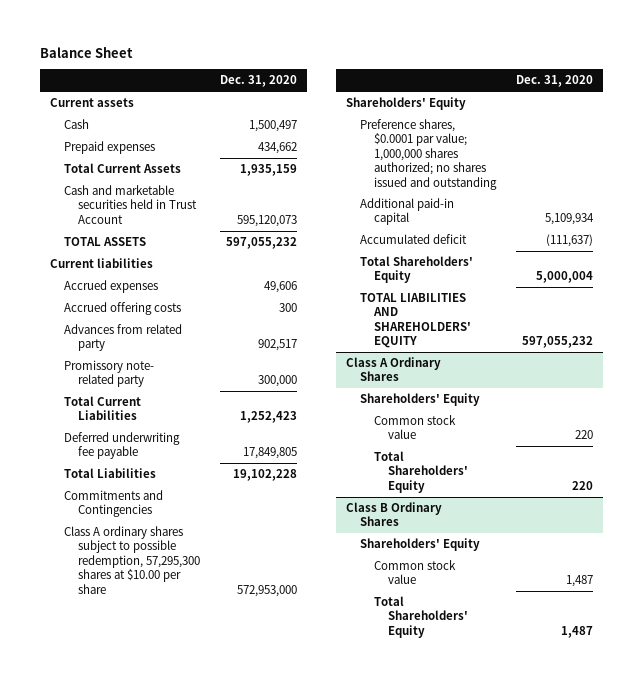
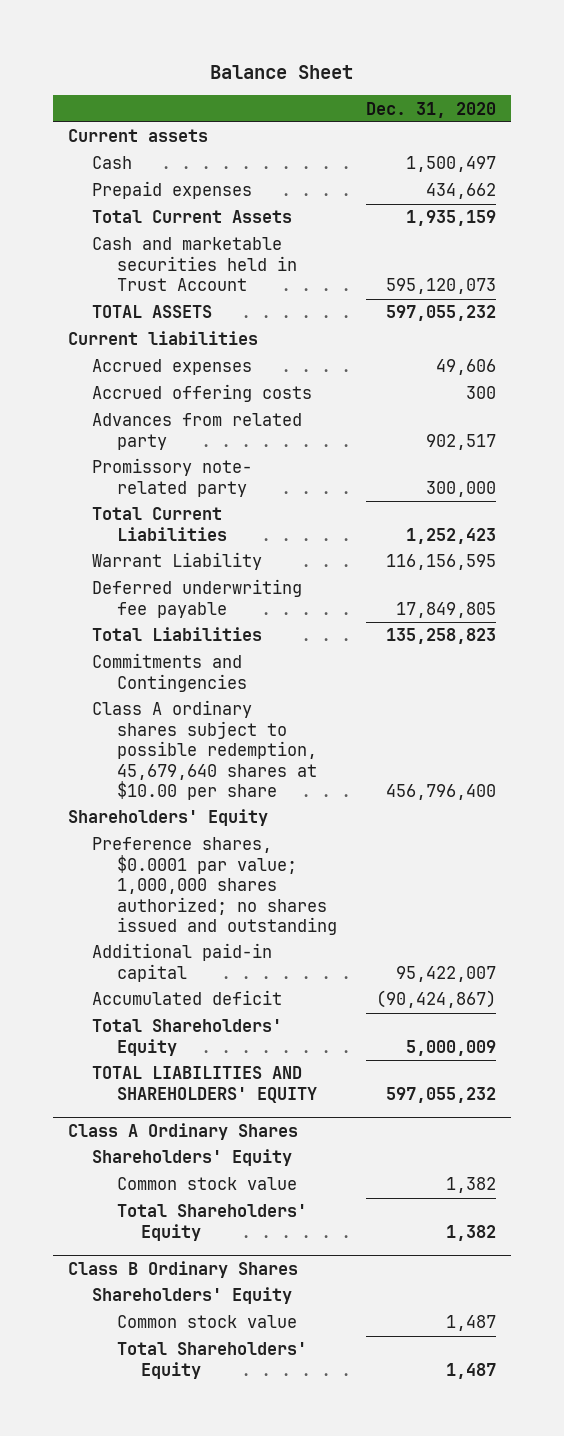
none -> [92,552,263,571] Warrant Liability
[233,469,298,482] 19,102,228 -> [386,628,497,645] 135,258,823
[63,526,200,594] Class A ordinary shares subject to possible redemption, 57,295,300 shares at $10.00 per share -> [92,700,317,801] Class A ordinary shares subject to possible redemption, 45,679,640 shares at $10.00 per share
[237,584,298,597] 572,953,000 -> [386,784,497,801] 456,796,400
[544,213,594,226] 5,109,934 -> [396,965,497,982] 95,422,007
[545,234,593,248] (111,637) -> [376,990,497,1009] (90,424,867)
[535,271,593,284] 5,000,004 -> [406,1039,497,1056] 5,000,009
[574,430,593,440] 220 -> [446,1177,497,1194] 1,382
[571,480,593,490] 220 -> [446,1224,497,1241] 1,382

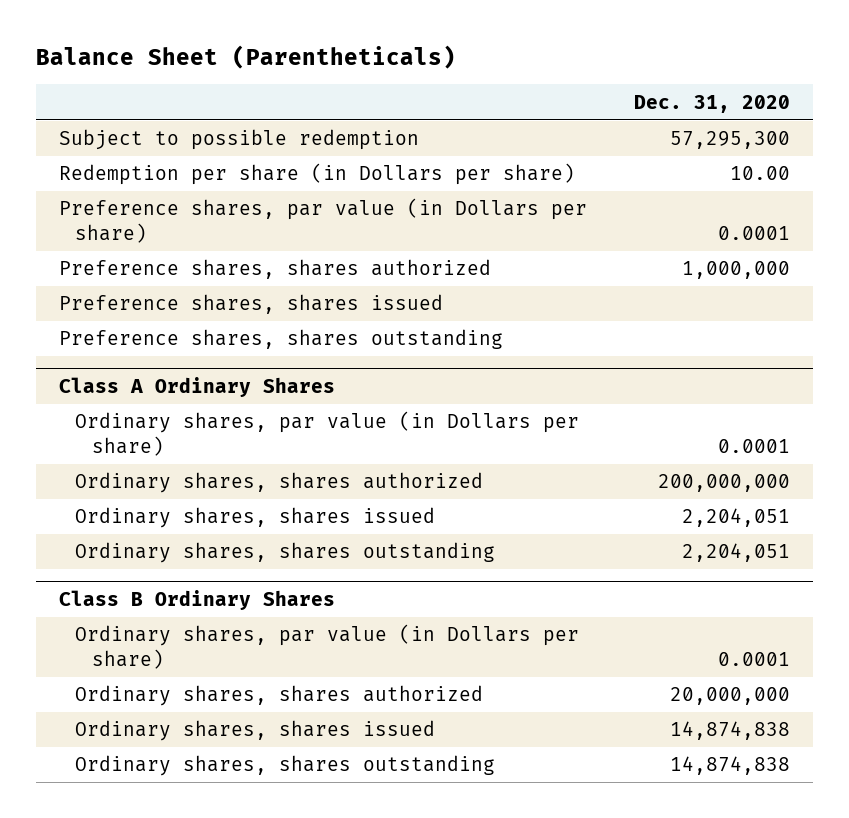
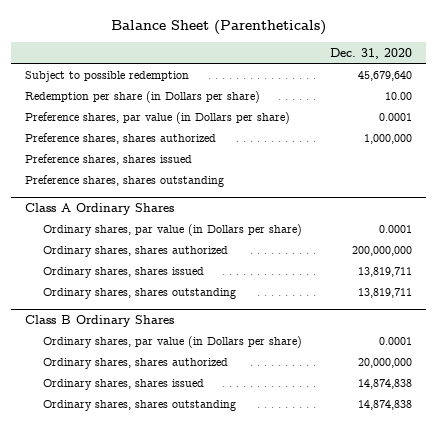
[669,131,790,150] 57,295,300 -> [358,70,413,81] 45,679,640
[681,508,790,528] 2,204,051 -> [358,266,413,277] 13,819,711
[681,543,790,563] 2,204,051 -> [358,287,413,298] 13,819,711

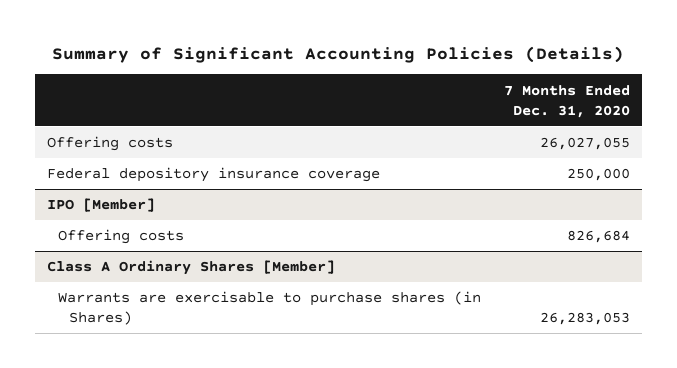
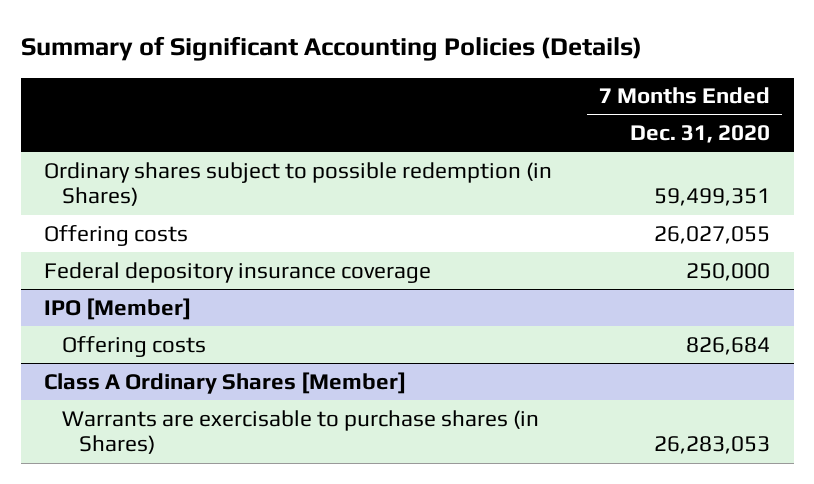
none -> [44,161,553,207] Ordinary shares subject to possible redemption (in Shares)

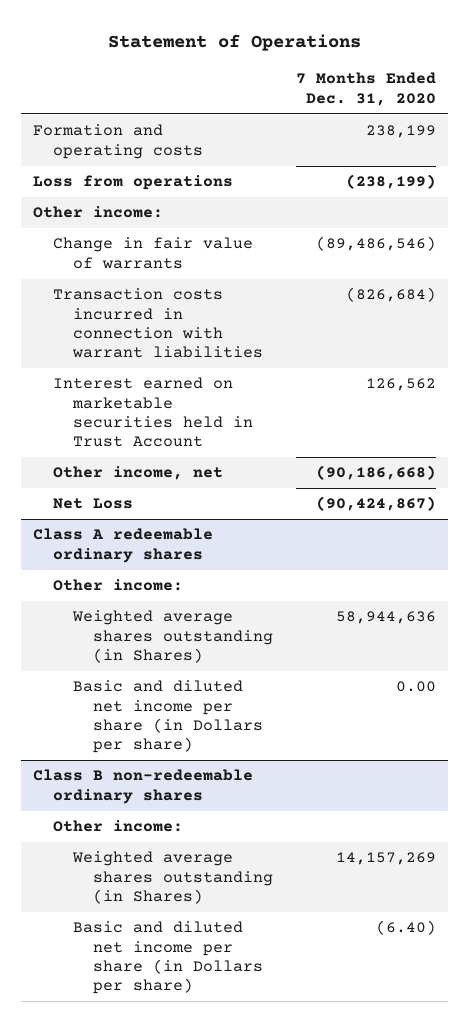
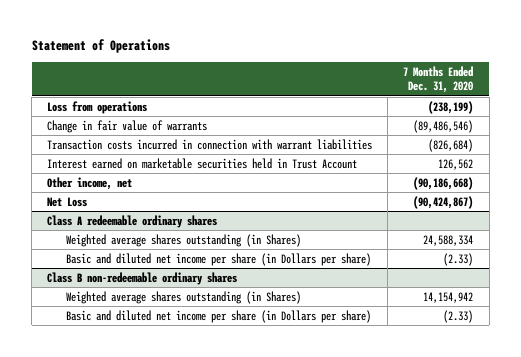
[32,124,203,159] Formation and operating costs -> none
[32,206,163,219] Other income: -> none
[52,579,183,592] Other income: -> none
[336,611,437,625] 58,944,636 -> [423,234,474,246] 24,588,334
[396,681,437,693] 0.00 -> [443,252,474,266] (2.33)
[52,820,183,833] Other income: -> none
[336,852,437,866] 14,157,269 -> [423,291,474,303] 14,154,942
[376,920,437,936] (6.40) -> [443,309,474,323] (2.33)

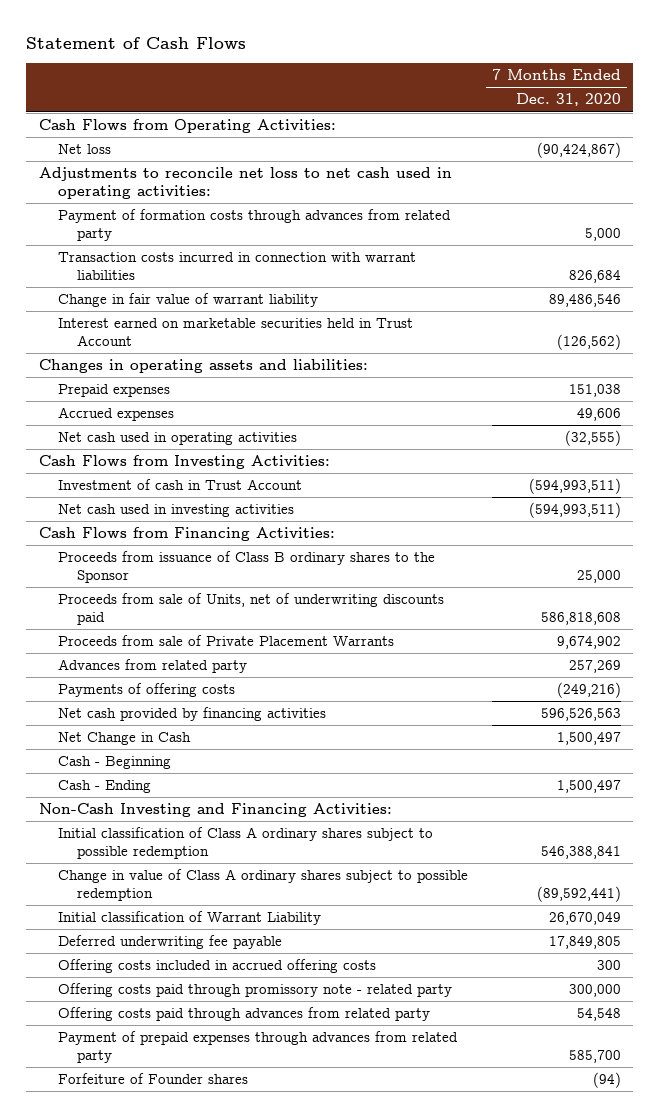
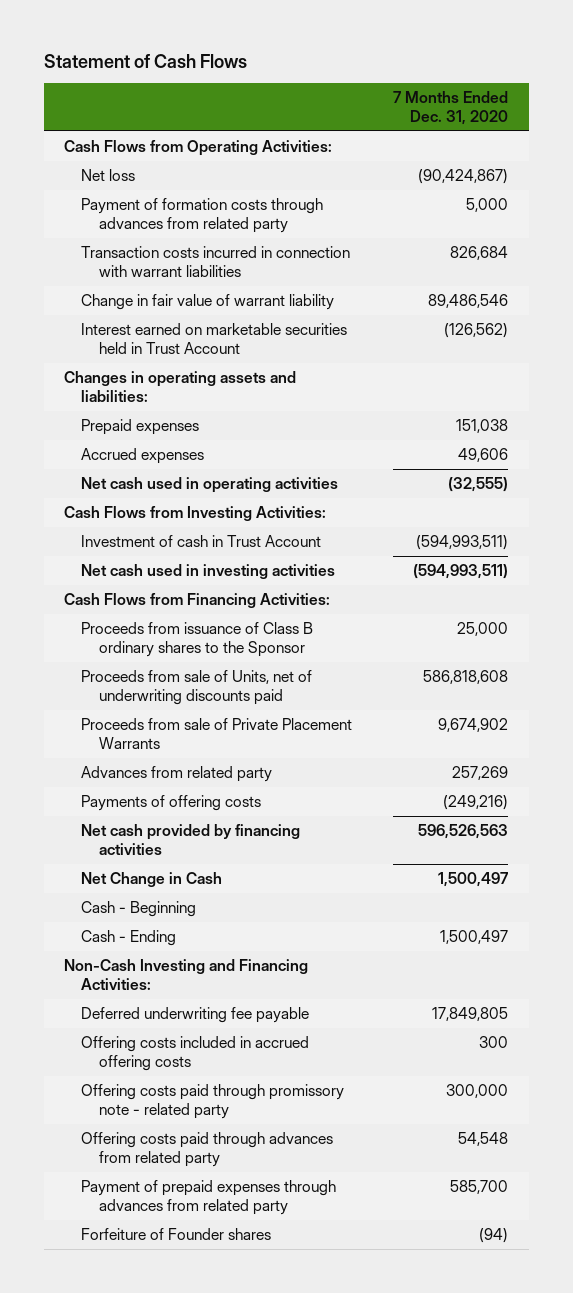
[38,167,452,199] Adjustments to reconcile net loss to net cash used in operating activities: -> none
[57,827,433,859] Initial classification of Class A ordinary shares subject to possible redemption -> none
[57,869,468,901] Change in value of Class A ordinary shares subject to possible redemption -> none
[57,911,321,926] Initial classification of Warrant Liability -> none

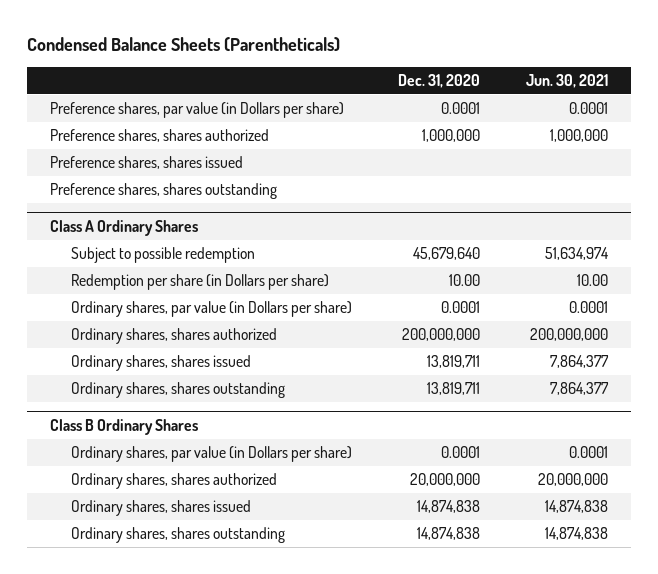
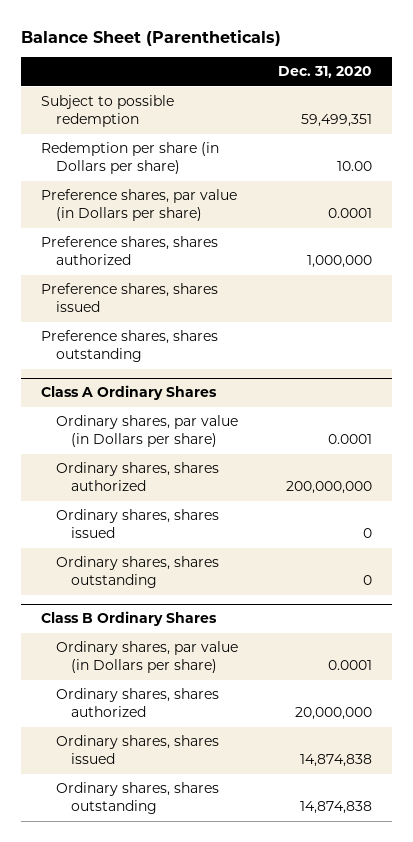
[26,37,340,53] Condensed Balance Sheets (Parentheticals) -> [21,30,282,47] Balance Sheet (Parentheticals)
[525,74,608,89] Jun. 30, 2021 -> none
none -> [41,95,175,128] Subject to possible redemption
none -> [41,142,220,175] Redemption per share (in Dollars per share)
[70,247,255,264] Subject to possible redemption -> none
[70,274,329,291] Redemption per share (in Dollars per share) -> none
[426,355,480,369] 13,819,711 -> [362,528,372,539] 0
[426,382,480,396] 13,819,711 -> [362,575,372,586] 0

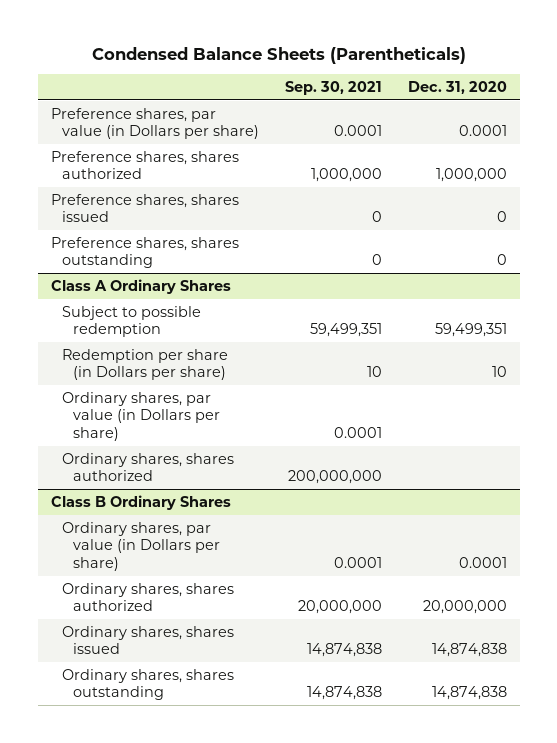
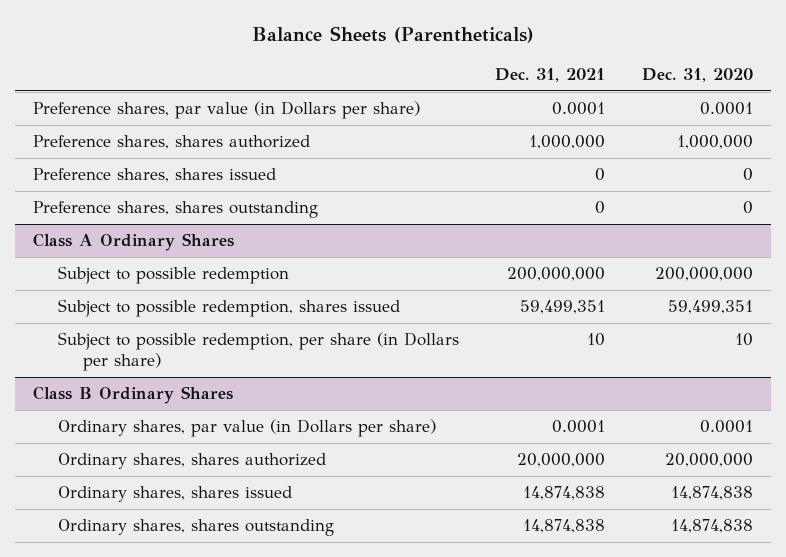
[91,46,466,64] Condensed Balance Sheets (Parentheticals) -> [252,26,535,44] Balance Sheets (Parentheticals)
[284,80,382,95] Sep. 30, 2021 -> none
none -> [495,68,606,83] Dec. 31, 2021
[61,391,220,441] Ordinary shares, par value (in Dollars per share) -> none
[61,452,234,482] Ordinary shares, shares authorized -> none
[434,323,507,338] 59,499,351 -> [654,267,753,282] 200,000,000
none -> [58,299,401,318] Subject to possible redemption, shares issued
[61,348,228,381] Redemption per share (in Dollars per share) -> [58,332,460,372] Subject to possible redemption, per share (in Dollars per share)

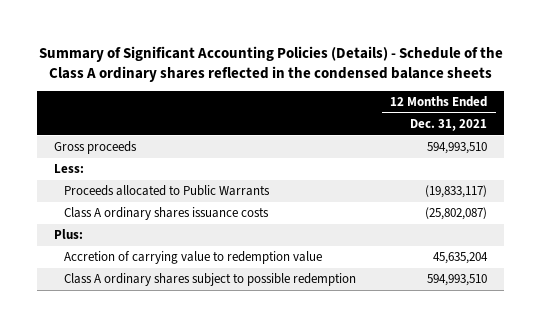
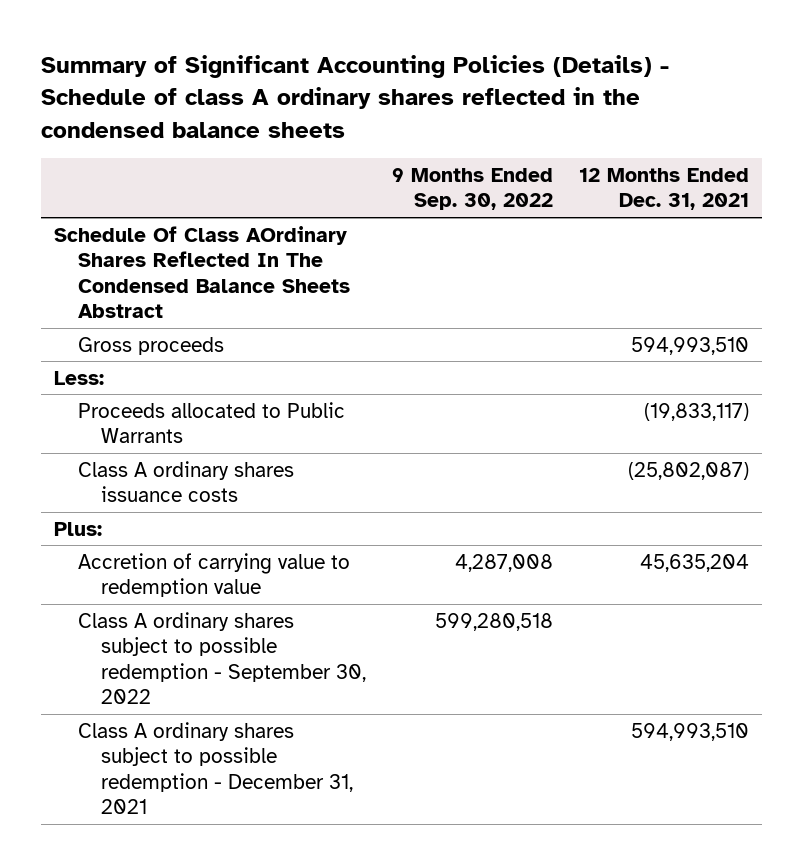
[38,45,503,82] Summary of Significant Accounting Policies (Details) - Schedule of the Class A ordinary shares reflected in the condensed balance sheets -> [40,55,669,138] Summary of Significant Accounting Policies (Details) - Schedule of class A ordinary shares reflected in the condensed balance sheets
none -> [392,168,554,211] 9 Months Ended Sep. 30, 2022
none -> [53,225,350,318] Schedule Of Class AOrdinary Shares Reflected In The Condensed Balance Sheets Abstract
none -> [77,611,367,704] Class A ordinary shares subject to possible redemption - September 30, 2022
[64,273,357,287] Class A ordinary shares subject to possible redemption -> [77,721,354,814] Class A ordinary shares subject to possible redemption - December 31, 2021

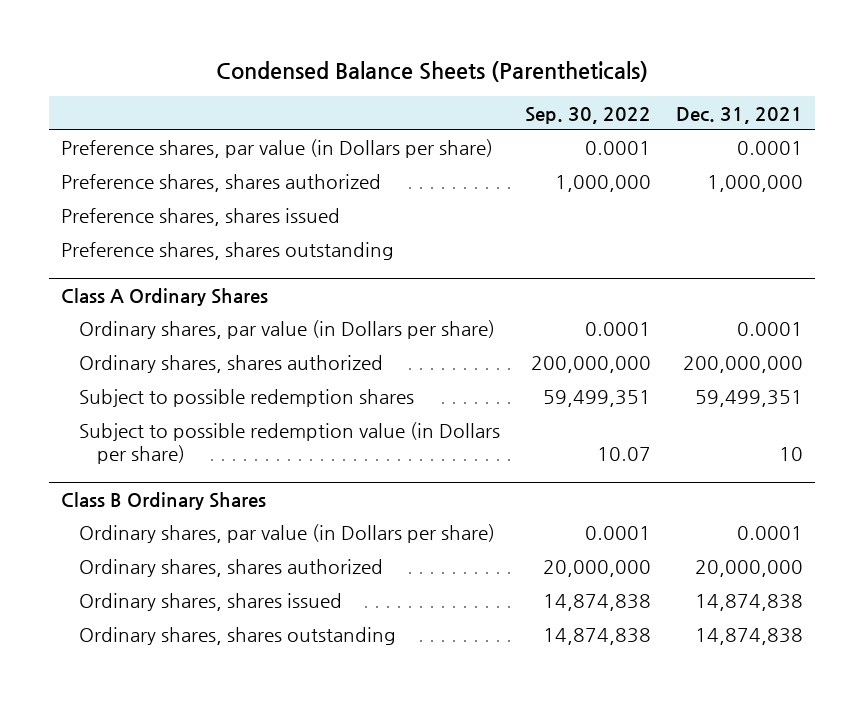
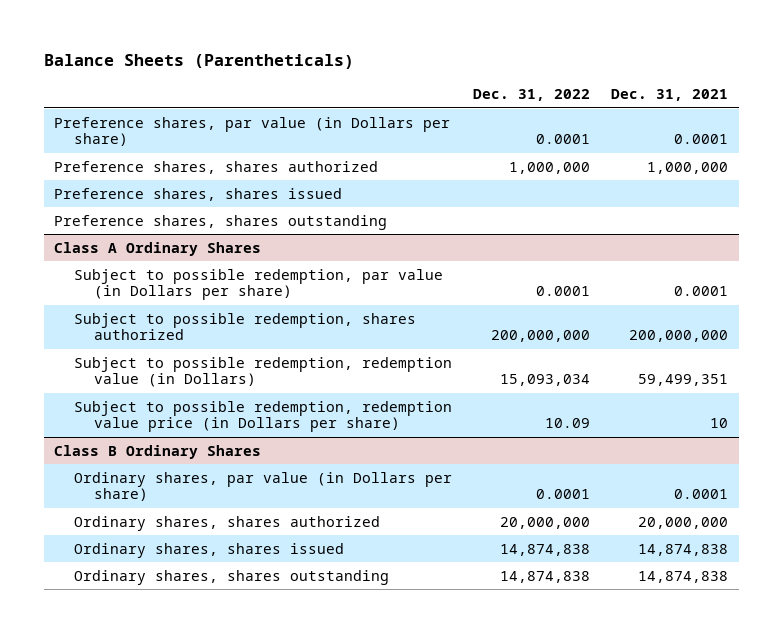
[215,60,648,82] Condensed Balance Sheets (Parentheticals) -> [43,54,354,70] Balance Sheets (Parentheticals)
[524,106,651,124] Sep. 30, 2022 -> none
none -> [473,89,591,102] Dec. 31, 2022
[79,320,496,340] Ordinary shares, par value (in Dollars per share) -> [73,268,443,301] Subject to possible redemption, par value (in Dollars per share)
[79,355,384,374] Ordinary shares, shares authorized -> [73,312,416,341] Subject to possible redemption, shares authorized
[79,389,415,408] Subject to possible redemption shares -> [73,356,452,388] Subject to possible redemption, redemption value (in Dollars)
[79,422,501,465] Subject to possible redemption value (in Dollars per share) -> [73,400,452,433] Subject to possible redemption, redemption value price (in Dollars per share)

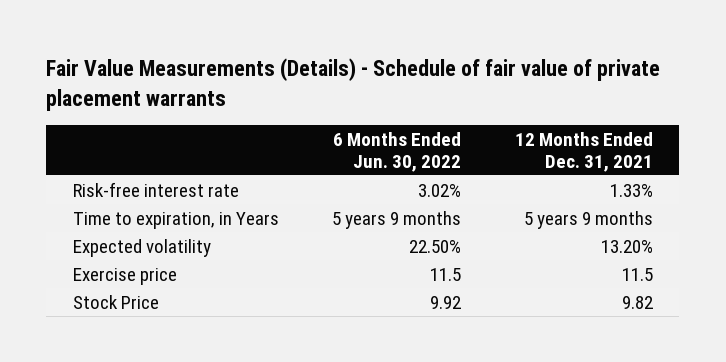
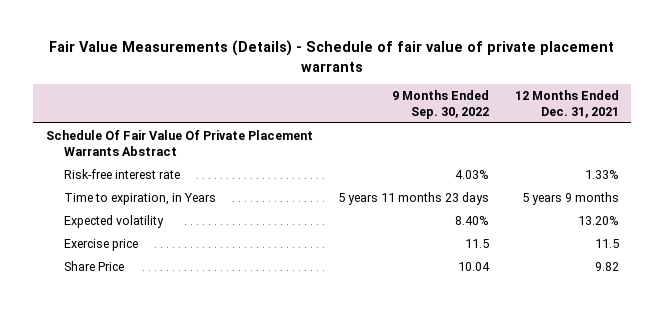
[333,131,462,172] 6 Months Ended Jun. 30, 2022 -> none
none -> [392,89,490,119] 9 Months Ended Sep. 30, 2022
none -> [45,129,313,156] Schedule Of Fair Value Of Private Placement Warrants Abstract
[73,294,160,309] Stock Price -> [64,260,125,271] Share Price

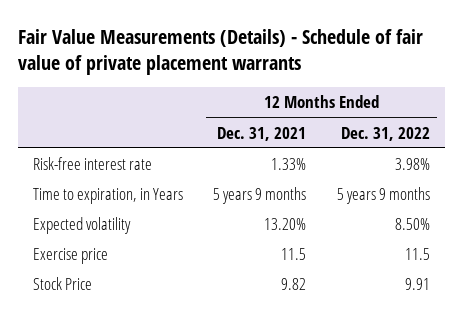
[392,89,490,119] 9 Months Ended Sep. 30, 2022 -> none
none -> [340,126,430,141] Dec. 31, 2022
[45,129,313,156] Schedule Of Fair Value Of Private Placement Warrants Abstract -> none
[64,260,125,271] Share Price -> [32,277,92,291] Stock Price

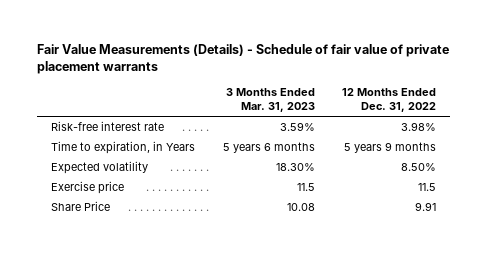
[217,126,307,141] Dec. 31, 2021 -> none
none -> [225,88,315,112] 3 Months Ended Mar. 31, 2023
[32,277,92,291] Stock Price -> [50,201,110,212] Share Price

